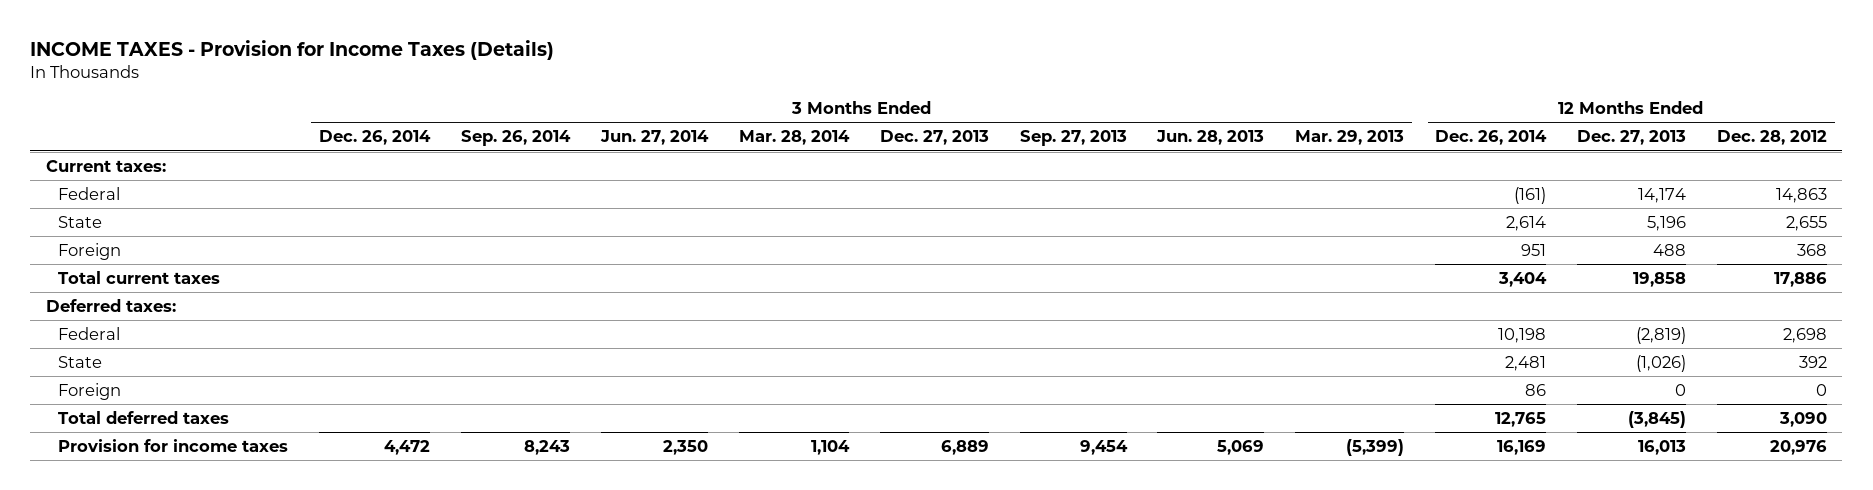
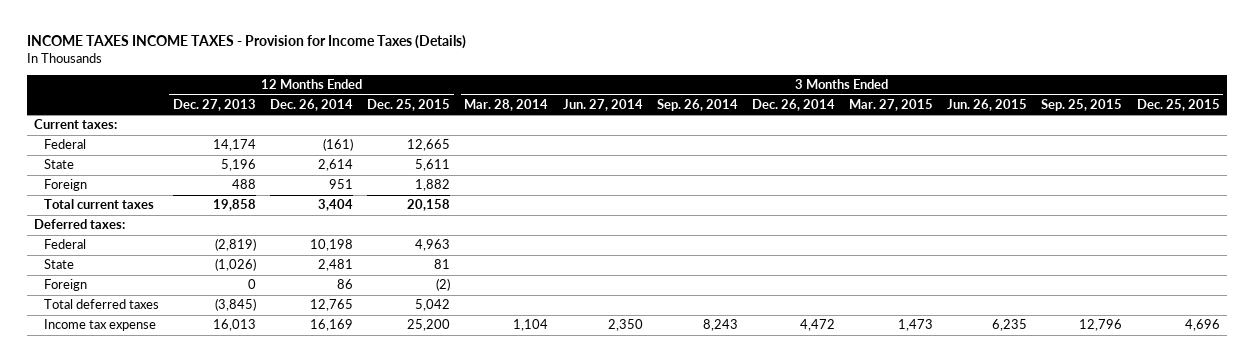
[30,39,555,60] INCOME TAXES - Provision for Income Taxes (Details) -> [26,34,466,49] INCOME TAXES INCOME TAXES - Provision for Income Taxes (Details)
[879,130,989,146] Dec. 27, 2013 -> none
[1019,130,1127,147] Sep. 27, 2013 -> none
[1156,130,1265,146] Jun. 28, 2013 -> none
[1295,130,1405,146] Mar. 29, 2013 -> none
[1717,130,1828,146] Dec. 28, 2012 -> none
none -> [367,98,451,111] Dec. 25, 2015
none -> [849,98,934,111] Mar. 27, 2015
none -> [947,98,1028,111] Jun. 26, 2015
none -> [1041,98,1123,111] Sep. 25, 2015
none -> [1136,98,1220,111] Dec. 25, 2015
[58,438,289,452] Provision for income taxes -> [43,319,156,332] Income tax expense

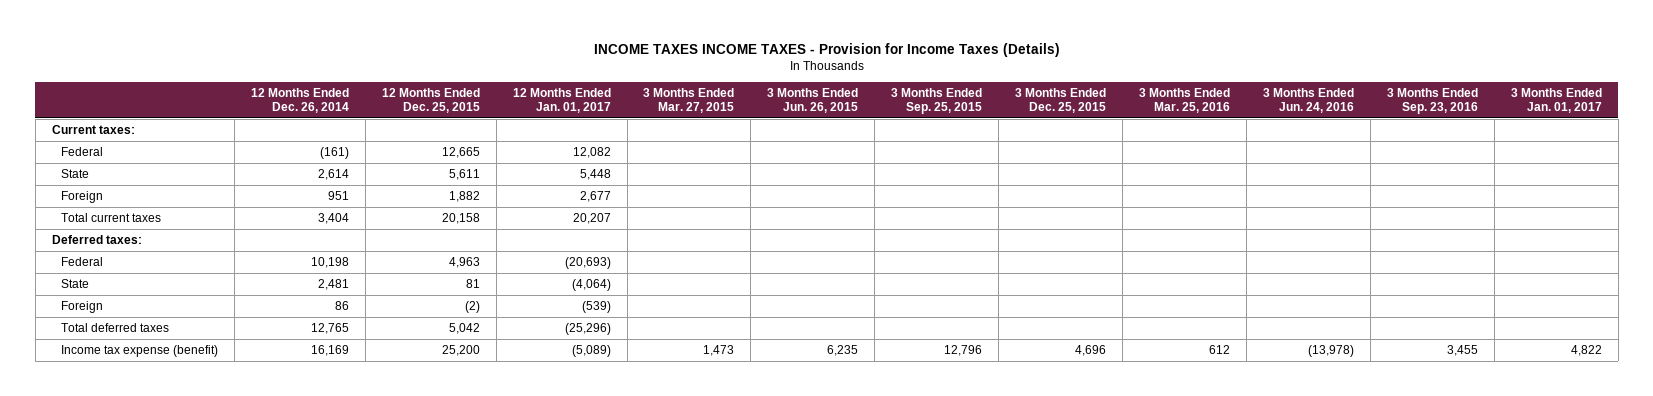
[172,98,256,111] Dec. 27, 2013 -> none
[464,98,549,111] Mar. 28, 2014 -> none
[562,98,643,111] Jun. 27, 2014 -> none
[656,98,738,111] Sep. 26, 2014 -> none
[751,98,835,111] Dec. 26, 2014 -> none
none -> [512,87,611,113] 12 Months Ended Jan. 01, 2017
none -> [1138,87,1230,113] 3 Months Ended Mar. 25, 2016
none -> [1262,87,1354,113] 3 Months Ended Jun. 24, 2016
none -> [1386,87,1478,114] 3 Months Ended Sep. 23, 2016
none -> [1510,87,1602,113] 3 Months Ended Jan. 01, 2017
[43,319,156,332] Income tax expense -> [60,345,218,358] Income tax expense (benefit)

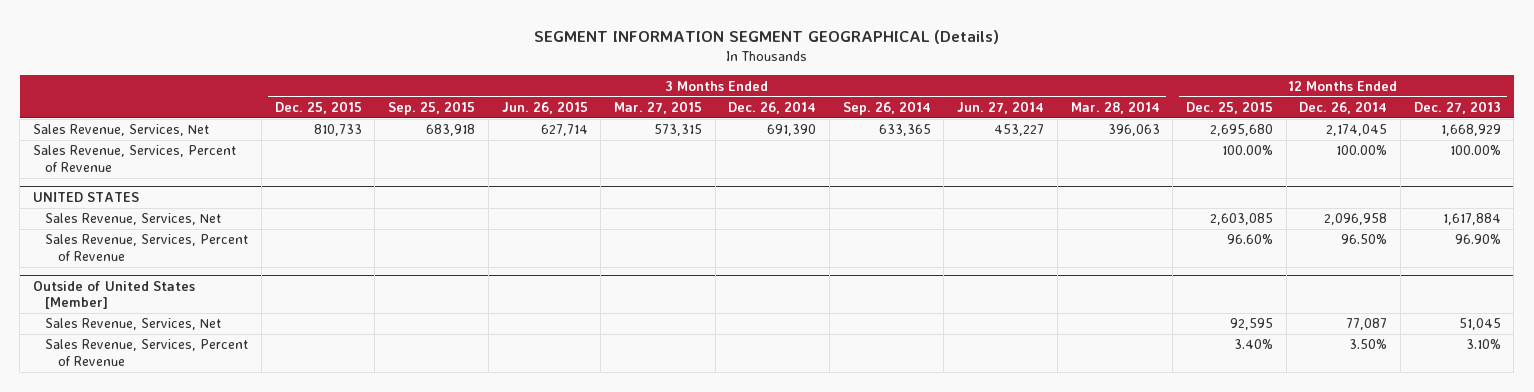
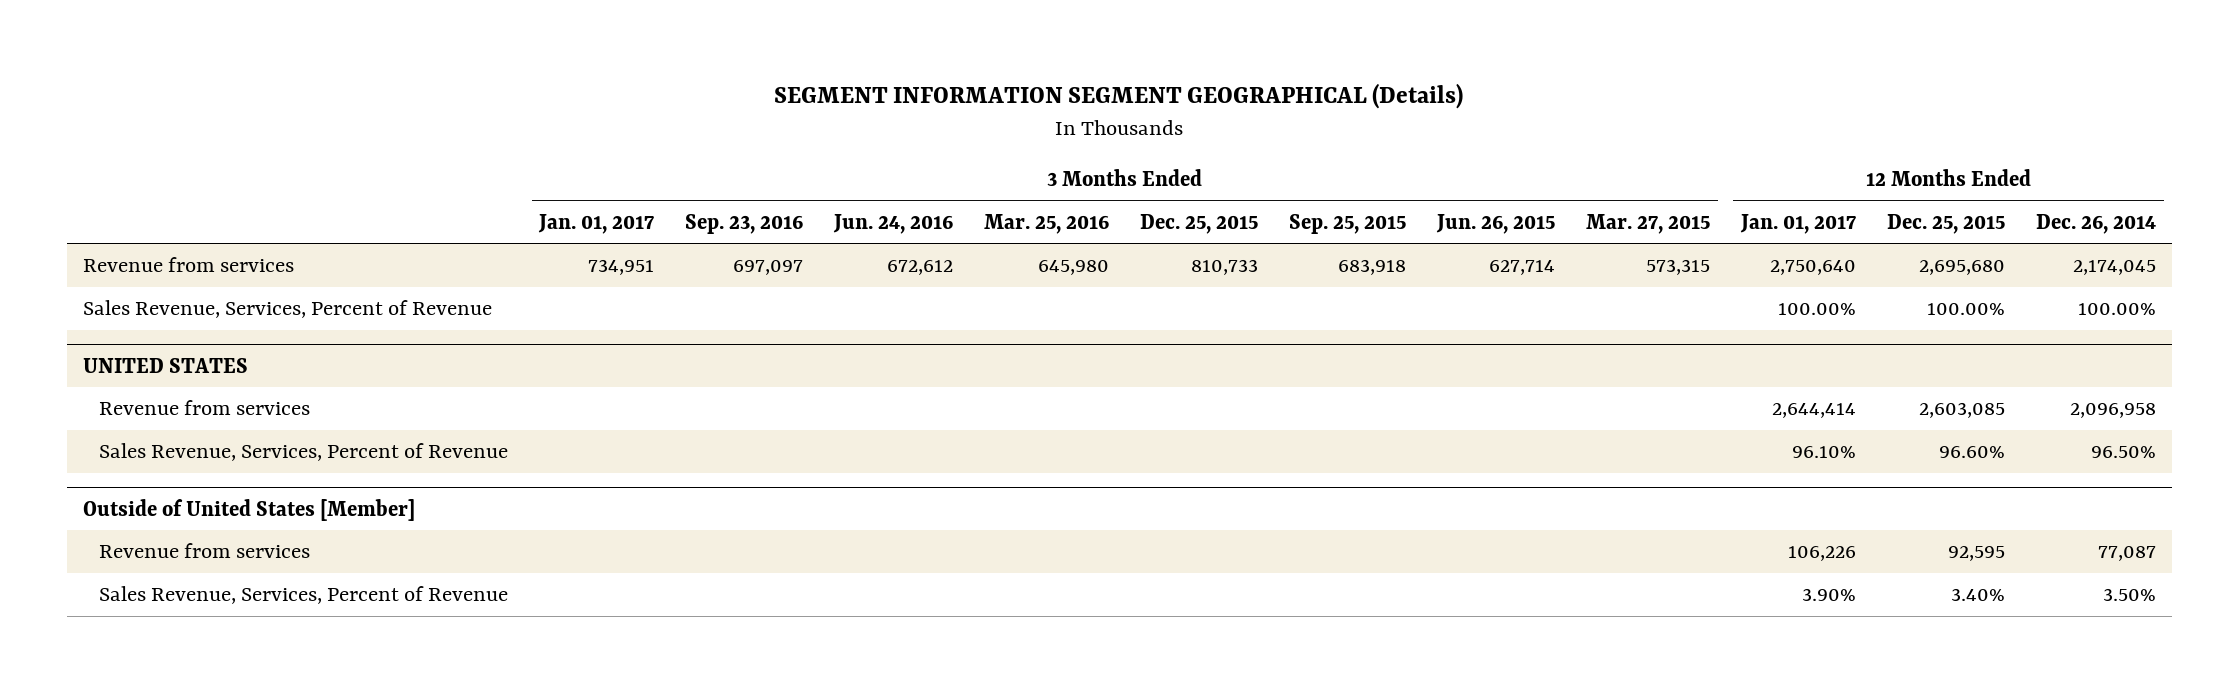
[728,101,817,115] Dec. 26, 2014 -> none
[842,101,931,116] Sep. 26, 2014 -> none
[957,101,1045,115] Jun. 27, 2014 -> none
[1070,101,1160,115] Mar. 28, 2014 -> none
[1413,101,1501,115] Dec. 27, 2013 -> none
none -> [538,213,655,234] Jan. 01, 2017
none -> [685,213,804,234] Sep. 23, 2016
none -> [833,213,954,234] Jun. 24, 2016
none -> [984,213,1110,234] Mar. 25, 2016
none -> [1740,213,1857,234] Jan. 01, 2017
[33,124,210,137] Sales Revenue, Services, Net -> [82,256,294,272] Revenue from services
[45,213,222,226] Sales Revenue, Services, Net -> [99,399,311,415] Revenue from services
[45,318,222,331] Sales Revenue, Services, Net -> [99,542,311,558] Revenue from services

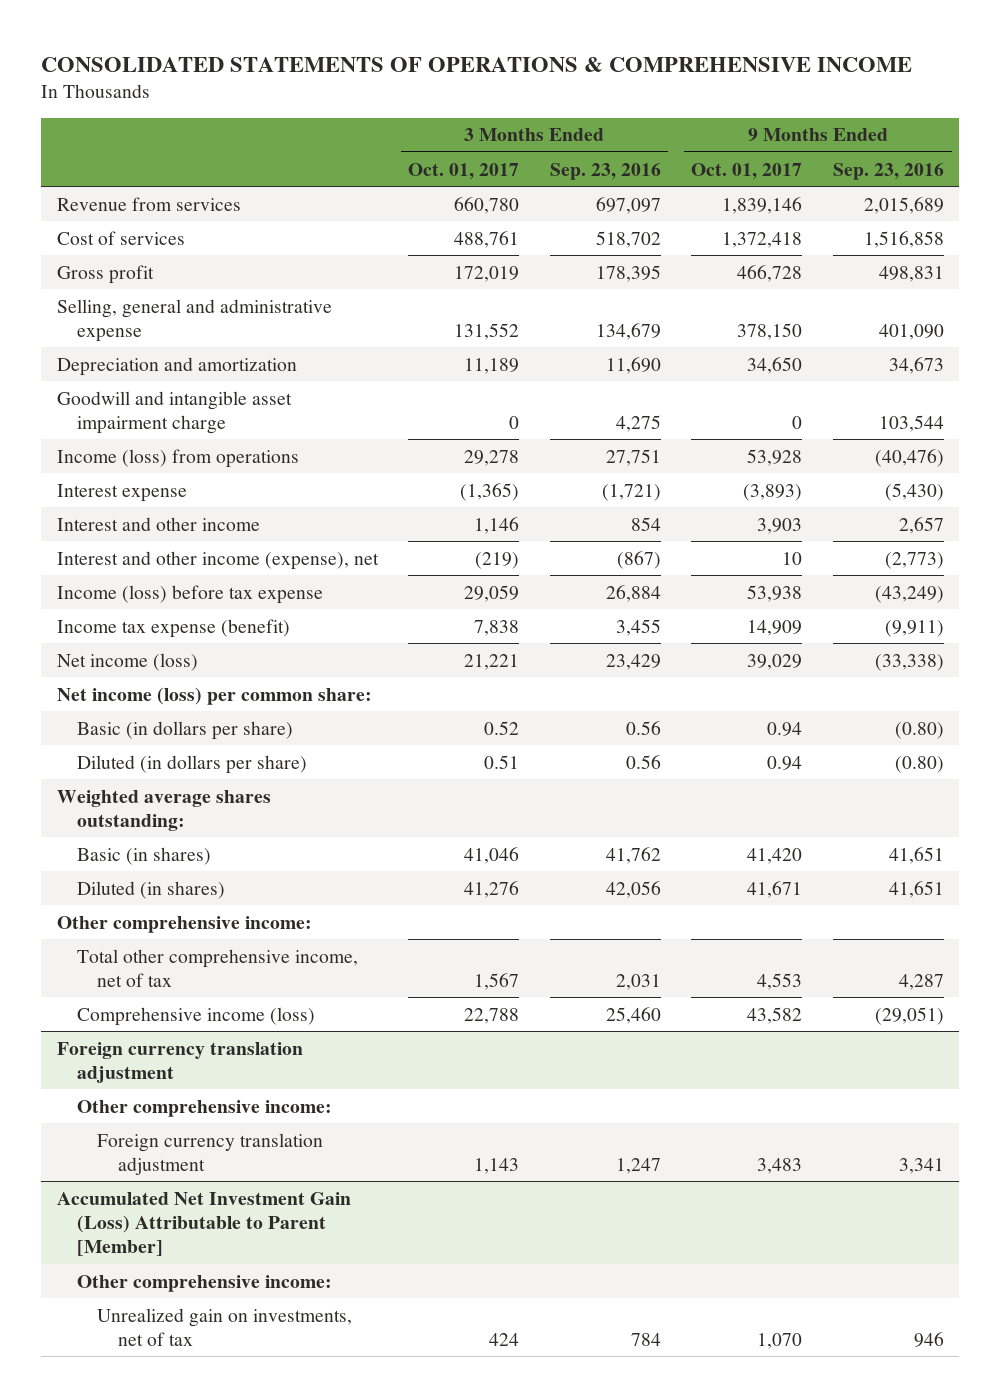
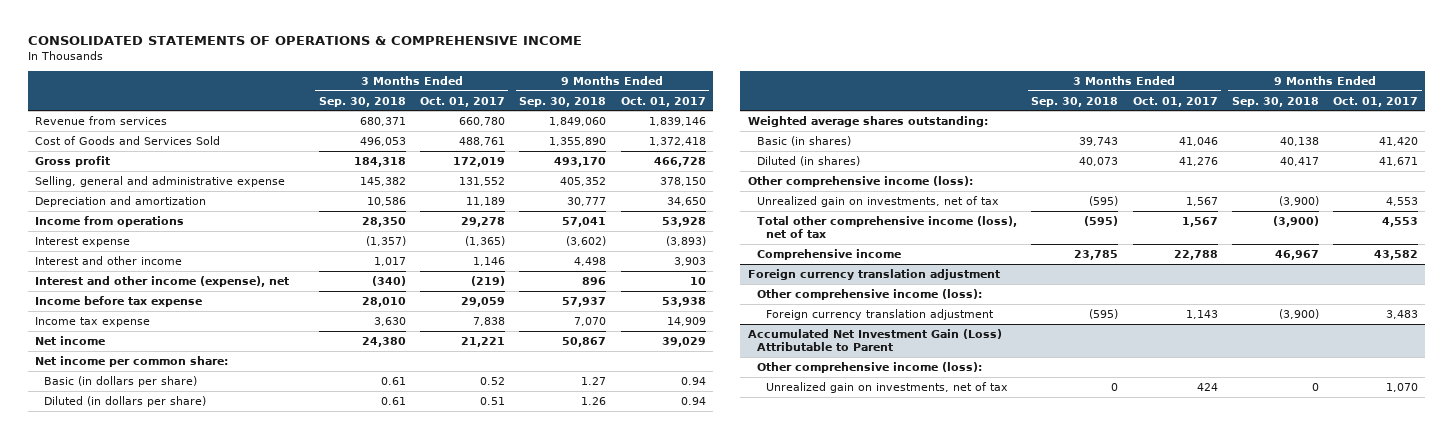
[549,162,661,180] Sep. 23, 2016 -> none
[832,162,944,180] Sep. 23, 2016 -> none
none -> [318,96,406,107] Sep. 30, 2018
none -> [519,96,607,107] Sep. 30, 2018
[56,230,185,245] Cost of services -> [34,135,220,145] Cost of Goods and Services Sold
[56,390,292,434] Goodwill and intangible asset impairment charge -> none
[56,448,299,468] Income (loss) from operations -> [34,215,184,227] Income from operations
[56,584,323,604] Income (loss) before tax expense -> [34,295,202,307] Income before tax expense
[56,618,290,638] Income tax expense (benefit) -> [34,316,150,327] Income tax expense
[56,652,198,671] Net income (loss) -> [34,335,105,345] Net income
[56,686,372,705] Net income (loss) per common share: -> [34,355,228,367] Net income per common share:
[56,915,312,933] Other comprehensive income: -> [747,175,973,187] Other comprehensive income (loss):
none -> [757,195,1000,207] Unrealized gain on investments, net of tax
[76,948,358,987] Total other comprehensive income, net of tax -> [757,215,1018,239] Total other comprehensive income (loss), net of tax
[76,1006,315,1026] Comprehensive income (loss) -> [757,248,902,260] Comprehensive income
[76,1099,332,1117] Other comprehensive income: -> [757,288,983,300] Other comprehensive income (loss):
[56,1191,351,1256] Accumulated Net Investment Gain (Loss) Attributable to Parent [Member] -> [747,328,1002,352] Accumulated Net Investment Gain (Loss) Attributable to Parent
[76,1274,332,1292] Other comprehensive income: -> [757,361,983,373] Other comprehensive income (loss):

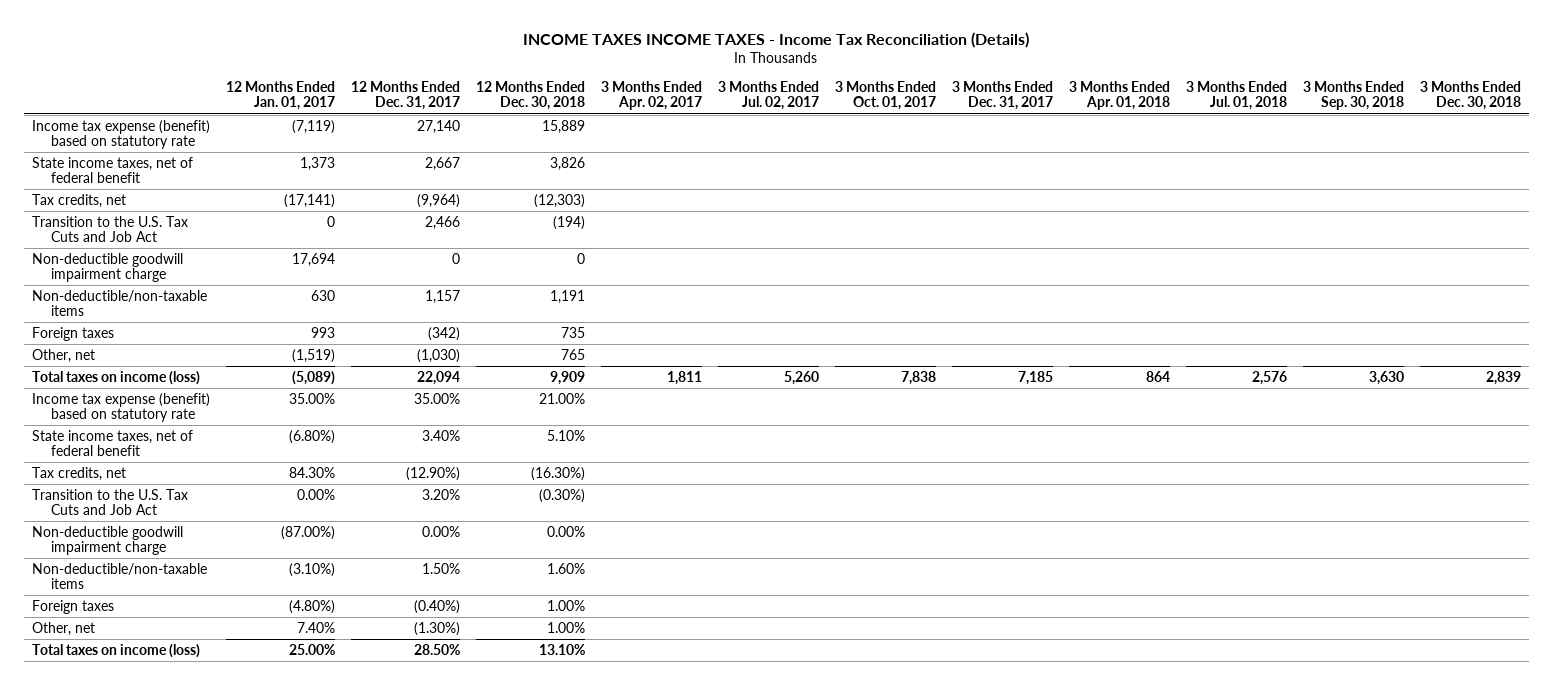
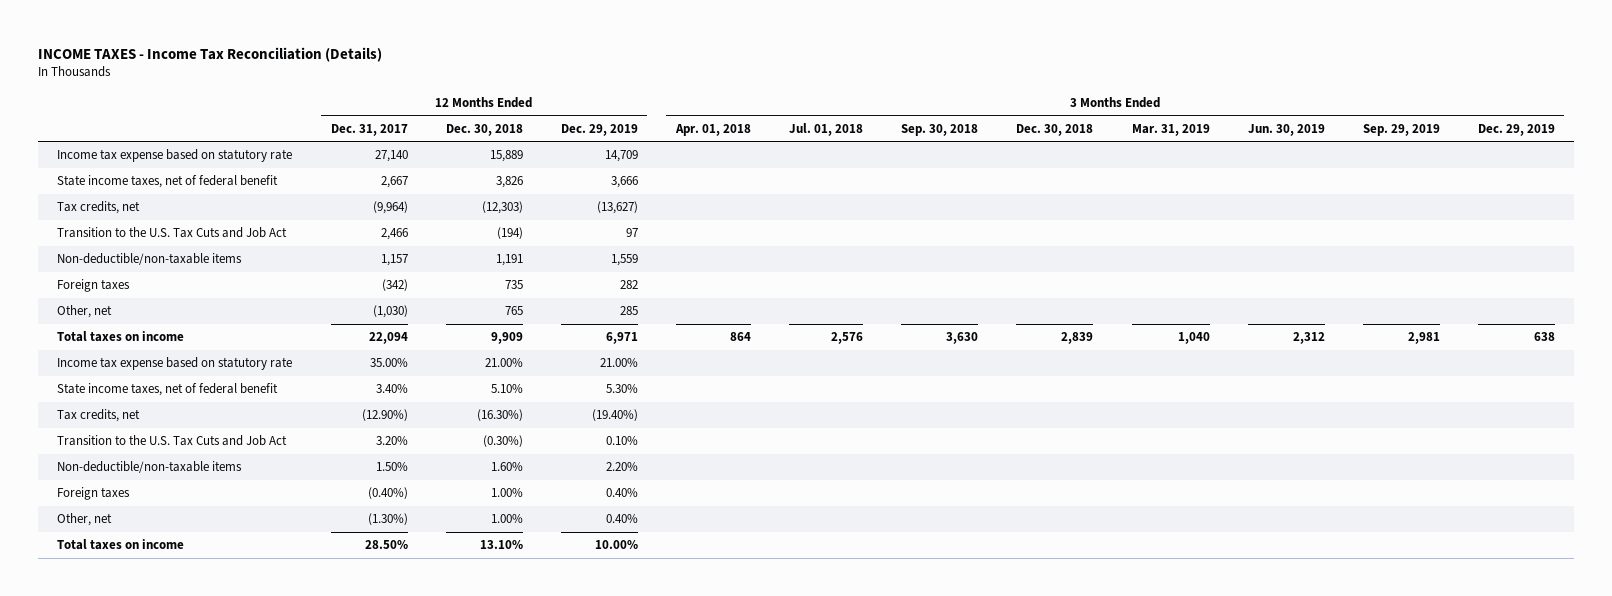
[523,31,1030,48] INCOME TAXES INCOME TAXES - Income Tax Reconciliation (Details) -> [38,46,383,62] INCOME TAXES - Income Tax Reconciliation (Details)
[225,80,335,111] 12 Months Ended Jan. 01, 2017 -> none
[600,80,702,111] 3 Months Ended Apr. 02, 2017 -> none
[717,80,819,111] 3 Months Ended Jul. 02, 2017 -> none
[834,80,936,111] 3 Months Ended Oct. 01, 2017 -> none
[951,80,1053,111] 3 Months Ended Dec. 31, 2017 -> none
none -> [560,123,638,136] Dec. 29, 2019
none -> [1131,123,1210,136] Mar. 31, 2019
none -> [1247,123,1325,136] Jun. 30, 2019
none -> [1362,123,1440,136] Sep. 29, 2019
none -> [1477,123,1555,136] Dec. 29, 2019
[31,119,210,150] Income tax expense (benefit) based on statutory rate -> [57,149,293,163] Income tax expense based on statutory rate
[31,252,183,283] Non-deductible goodwill impairment charge -> none
[31,370,200,385] Total taxes on income (loss) -> [57,331,185,343] Total taxes on income
[31,392,210,423] Income tax expense (benefit) based on statutory rate -> [57,357,293,371] Income tax expense based on statutory rate
[31,525,183,556] Non-deductible goodwill impairment charge -> none
[31,643,200,658] Total taxes on income (loss) -> [57,539,185,551] Total taxes on income

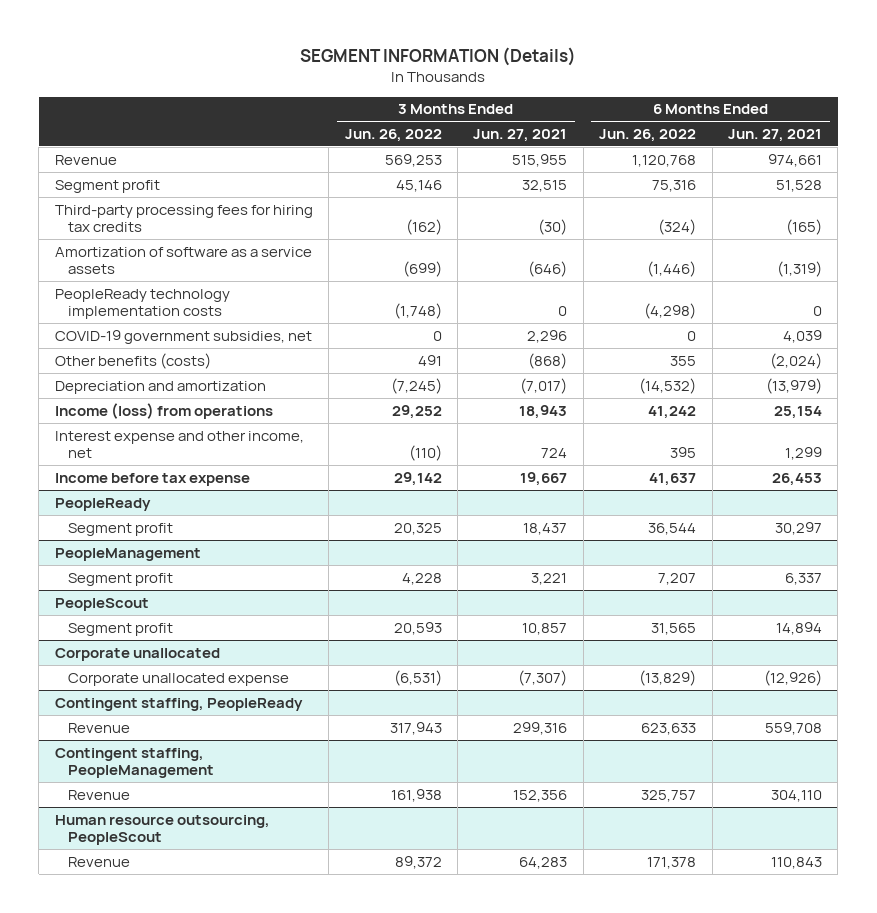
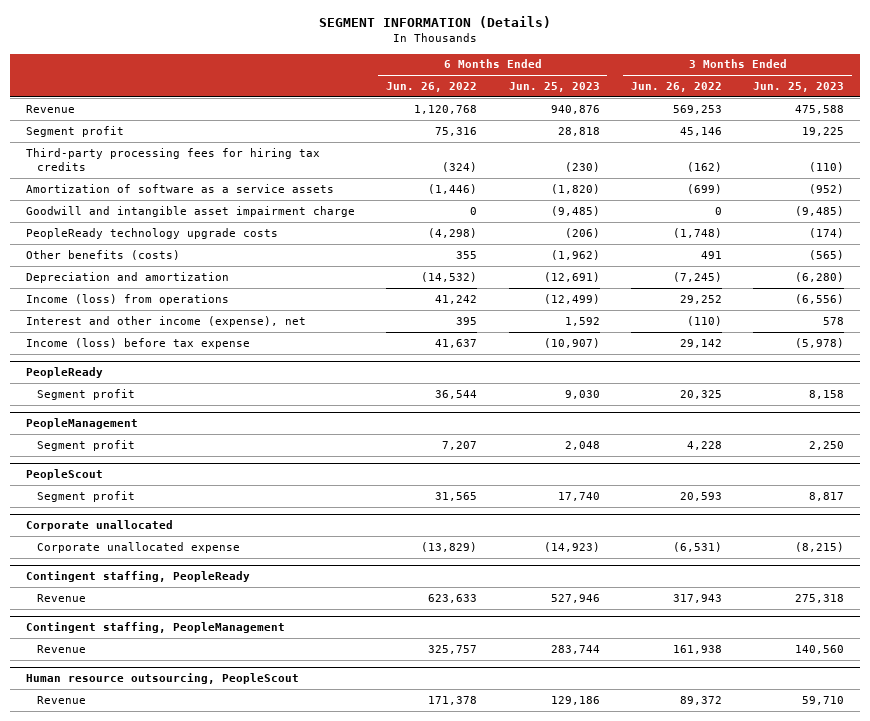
[473,128,568,142] Jun. 27, 2021 -> none
[727,128,822,142] Jun. 27, 2021 -> none
none -> [508,82,600,93] Jun. 25, 2023
none -> [753,82,845,93] Jun. 25, 2023
[54,329,312,344] COVID-19 government subsidies, net -> none
none -> [25,205,355,217] Goodwill and intangible asset impairment charge
[54,288,230,319] PeopleReady technology implementation costs -> [25,227,278,239] PeopleReady technology upgrade costs
[54,430,304,458] Interest expense and other income, net -> [25,315,306,327] Interest and other income (expense), net
[54,472,250,486] Income before tax expense -> [25,337,250,349] Income (loss) before tax expense

